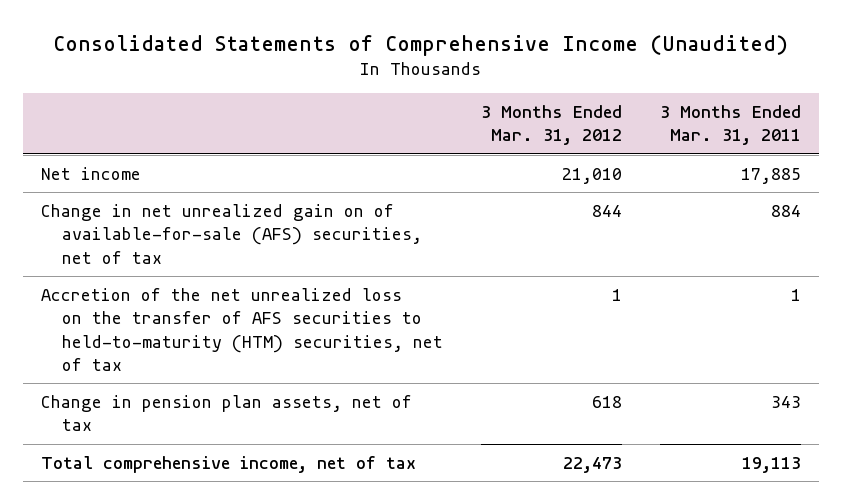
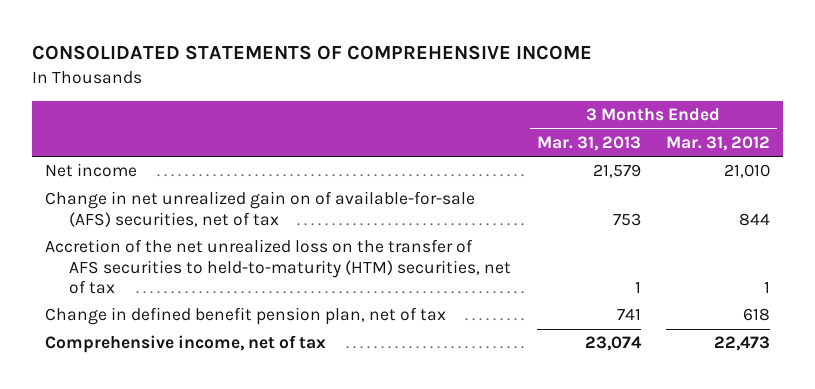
[52,34,788,56] Consolidated Statements of Comprehensive Income (Unaudited) -> [31,45,592,61] CONSOLIDATED STATEMENTS OF COMPREHENSIVE INCOME
[659,105,801,146] 3 Months Ended Mar. 31, 2011 -> none
none -> [536,135,641,151] Mar. 31, 2013
[41,394,413,432] Change in pension plan assets, net of tax -> [44,307,446,326] Change in defined benefit pension plan, net of tax
[41,455,417,473] Total comprehensive income, net of tax -> [44,335,326,354] Comprehensive income, net of tax

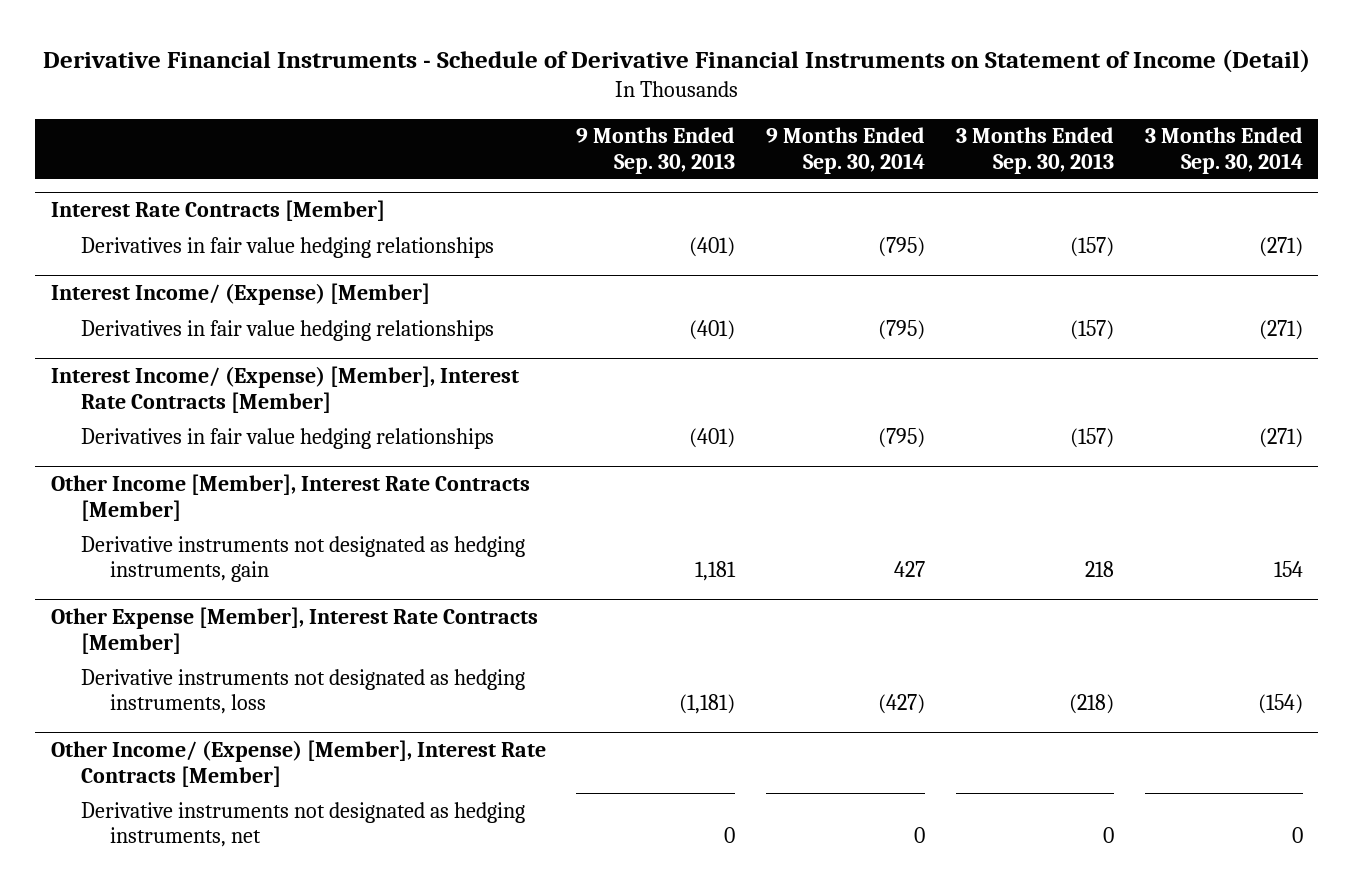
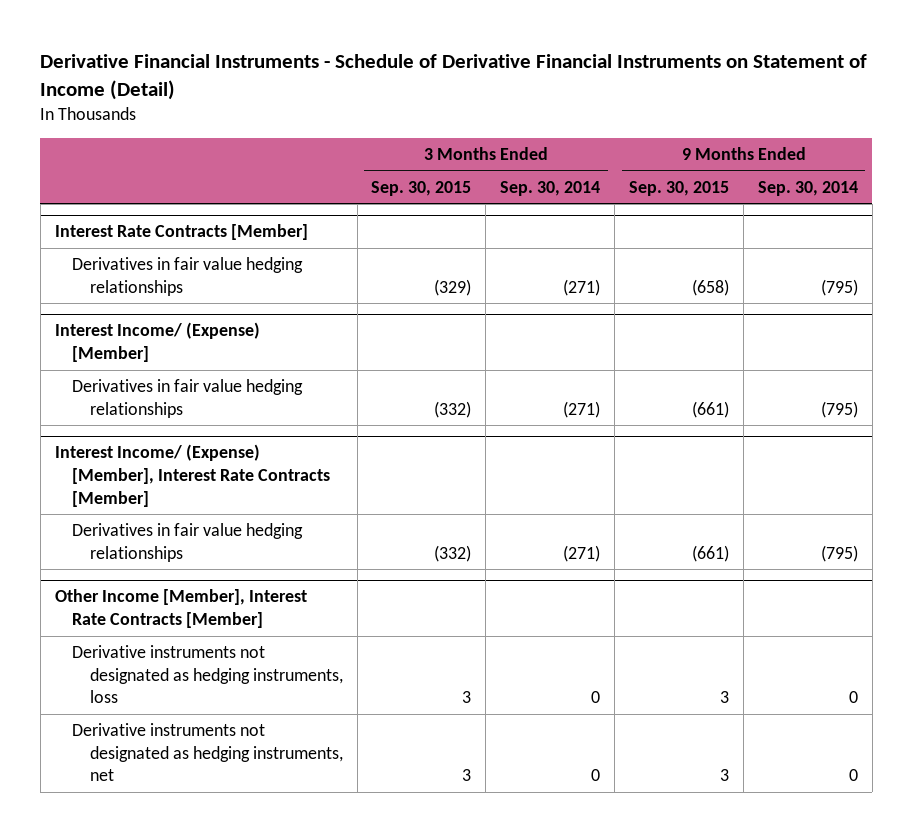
[576,127,736,174] 9 Months Ended Sep. 30, 2013 -> none
[955,127,1114,174] 3 Months Ended Sep. 30, 2013 -> none
none -> [371,180,472,196] Sep. 30, 2015
none -> [629,180,730,196] Sep. 30, 2015
[80,535,525,583] Derivative instruments not designated as hedging instruments, gain -> none
[50,607,538,654] Other Expense [Member], Interest Rate Contracts [Member] -> none
[50,740,546,787] Other Income/ (Expense) [Member], Interest Rate Contracts [Member] -> none
[878,694,926,715] (427) -> [849,691,859,704] 0
[1257,694,1303,715] (154) -> [591,691,601,704] 0

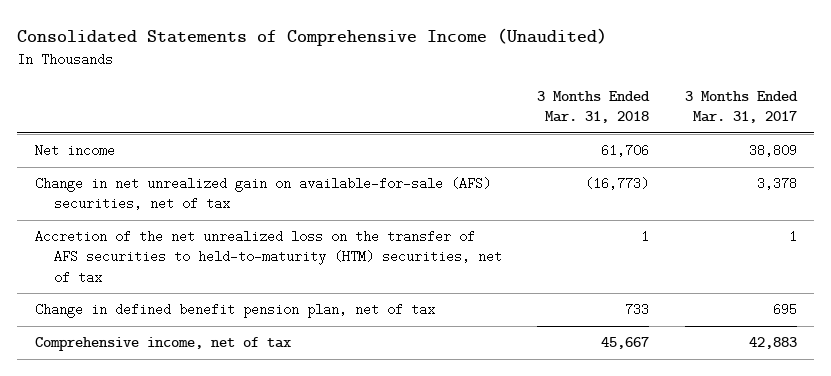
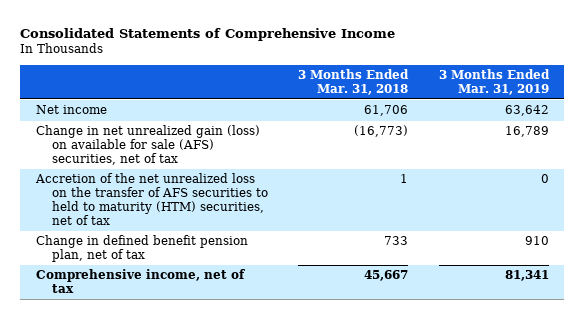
[17,28,608,47] Consolidated Statements of Comprehensive Income (Unaudited) -> [20,27,396,41] Consolidated Statements of Comprehensive Income
[684,90,798,124] 3 Months Ended Mar. 31, 2017 -> none
none -> [439,68,551,95] 3 Months Ended Mar. 31, 2019
[34,177,491,211] Change in net unrealized gain on available-for-sale (AFS) securities, net of tax -> [35,125,260,166] Change in net unrealized gain (loss) on available for sale (AFS) securities, net of tax
[34,230,502,284] Accretion of the net unrealized loss on the transfer of AFS securities to held-to-maturity (HTM) securities, net of tax -> [34,173,268,225] Accretion of the net unrealized loss on the transfer of AFS securities to held to maturity (HTM) securities, net of tax

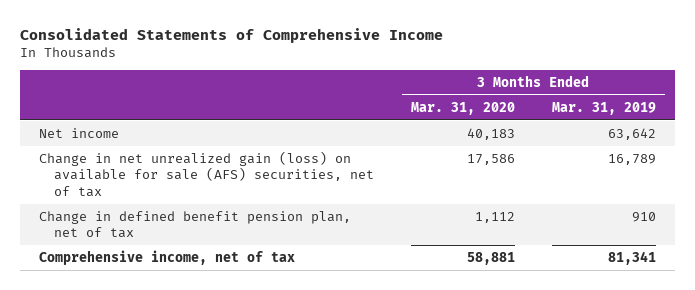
[298,68,410,95] 3 Months Ended Mar. 31, 2018 -> none
none -> [410,101,515,115] Mar. 31, 2020
[34,173,268,225] Accretion of the net unrealized loss on the transfer of AFS securities to held to maturity (HTM) securities, net of tax -> none

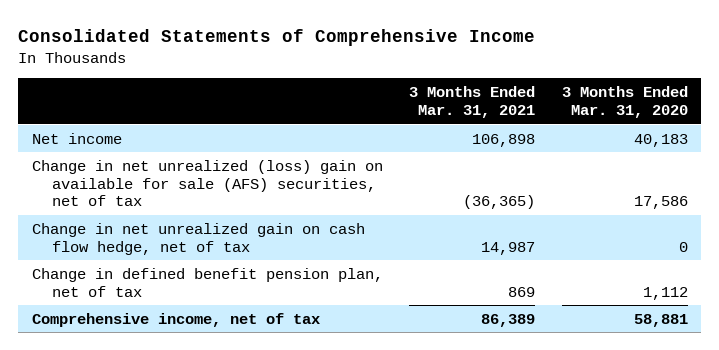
[552,101,657,115] Mar. 31, 2019 -> none
none -> [409,86,536,118] 3 Months Ended Mar. 31, 2021
[38,150,374,197] Change in net unrealized gain (loss) on available for sale (AFS) securities, net of tax -> [31,159,383,207] Change in net unrealized (loss) gain on available for sale (AFS) securities, net of tax
none -> [31,222,365,255] Change in net unrealized gain on cash flow hedge, net of tax

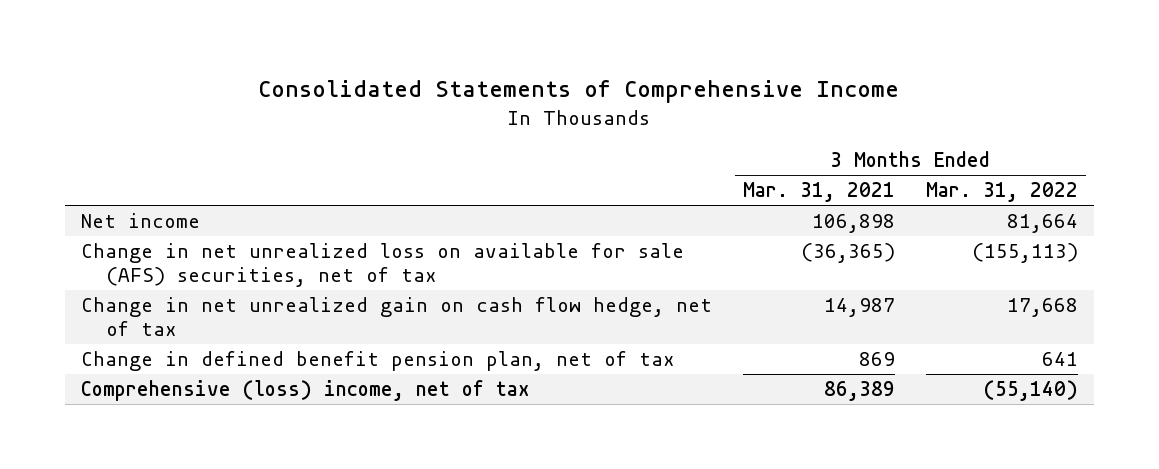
[561,86,688,118] 3 Months Ended Mar. 31, 2020 -> none
none -> [926,182,1079,203] Mar. 31, 2022
[31,159,383,207] Change in net unrealized (loss) gain on available for sale (AFS) securities, net of tax -> [80,243,684,287] Change in net unrealized loss on available for sale (AFS) securities, net of tax
[31,312,320,327] Comprehensive income, net of tax -> [80,380,530,402] Comprehensive (loss) income, net of tax

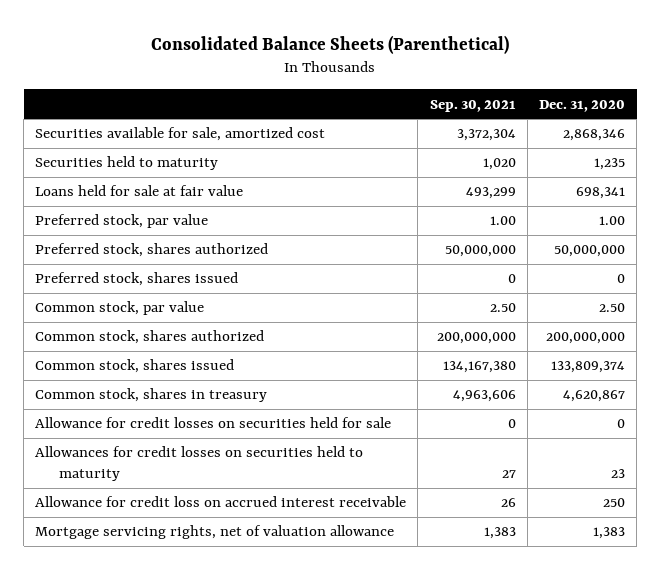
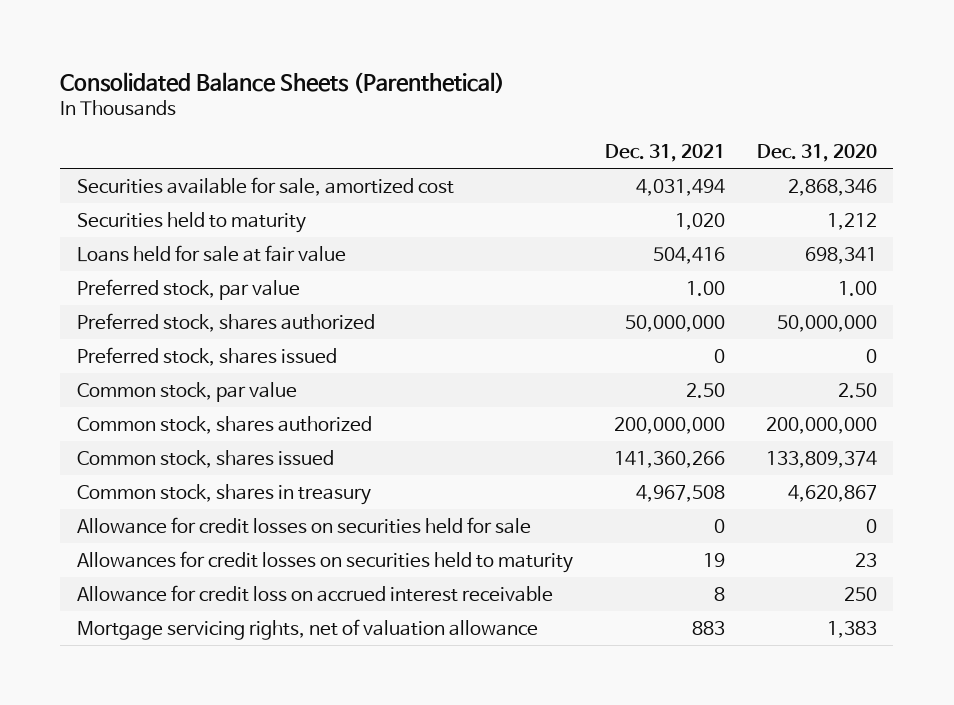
[429,99,516,112] Sep. 30, 2021 -> none
none -> [604,144,725,163] Dec. 31, 2021
[593,158,625,171] 1,235 -> [827,212,878,230] 1,212

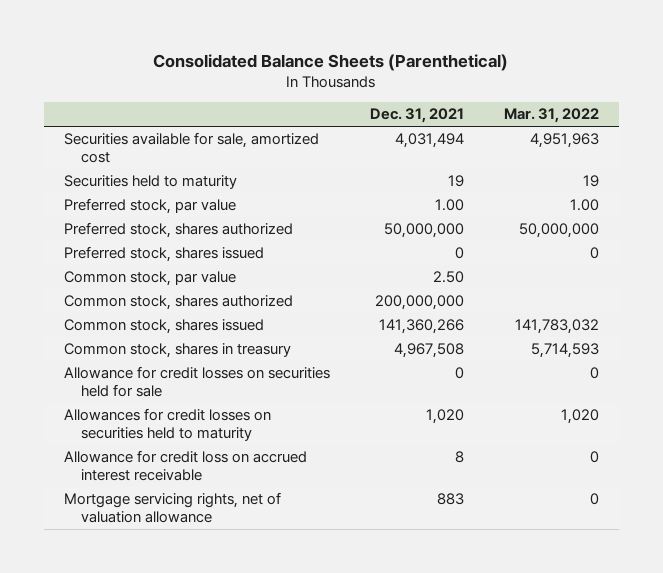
[757,144,878,163] Dec. 31, 2020 -> none
none -> [503,108,599,124] Mar. 31, 2022
[76,244,346,262] Loans held for sale at fair value -> none
[674,212,725,230] 1,020 -> [447,175,464,188] 19
[702,552,725,567] 19 -> [425,409,464,425] 1,020

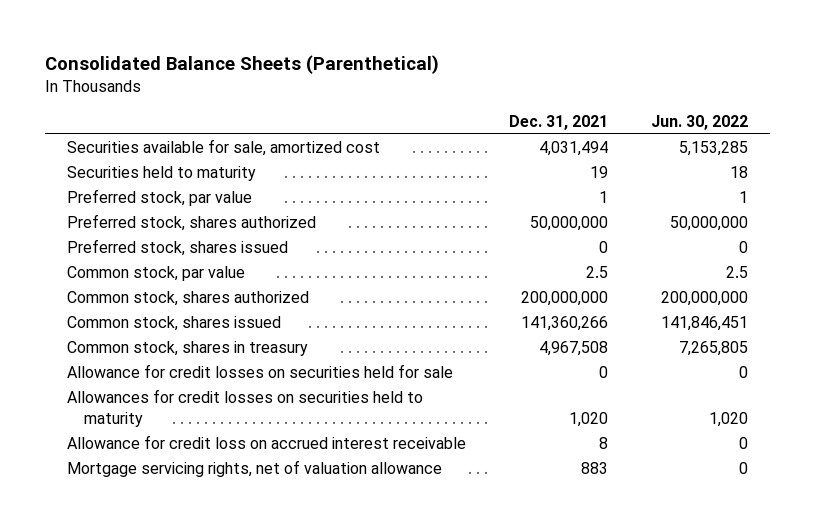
[503,108,599,124] Mar. 31, 2022 -> none
none -> [651,114,749,130] Jun. 30, 2022
[434,199,464,212] 1.00 -> [599,191,609,204] 1
[432,271,464,284] 2.50 -> [586,266,609,279] 2.5

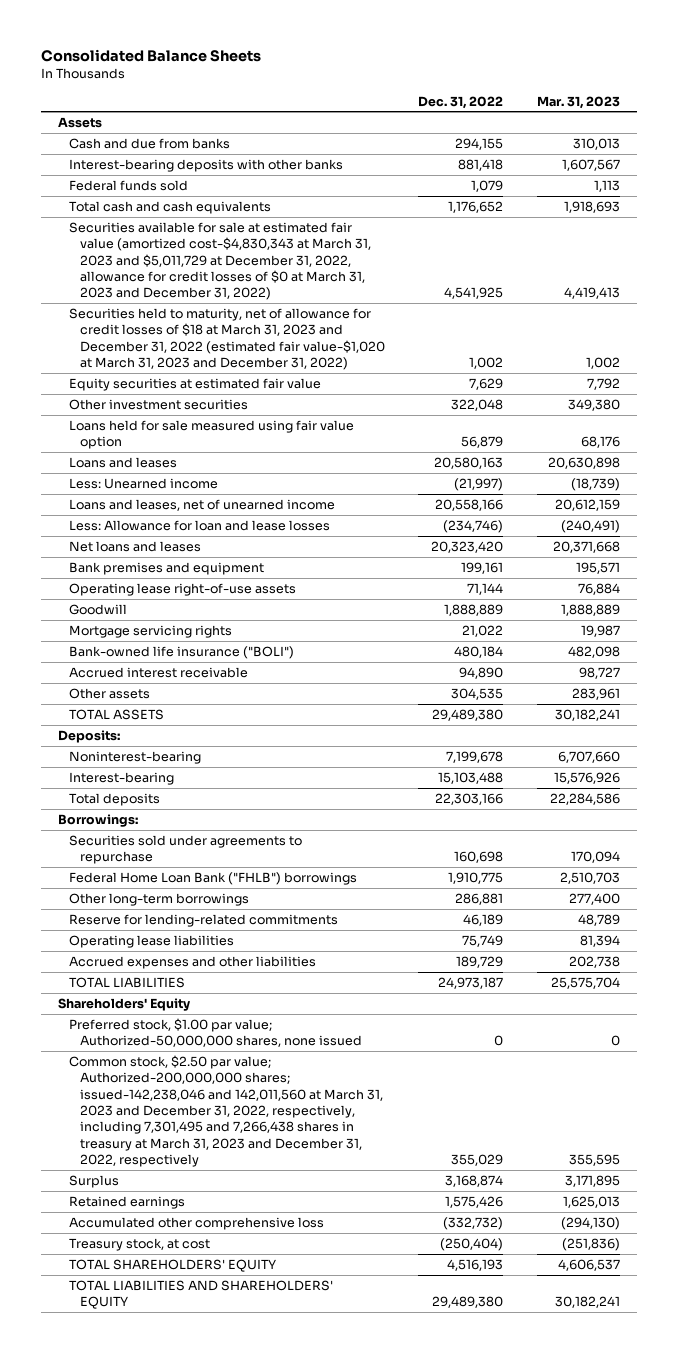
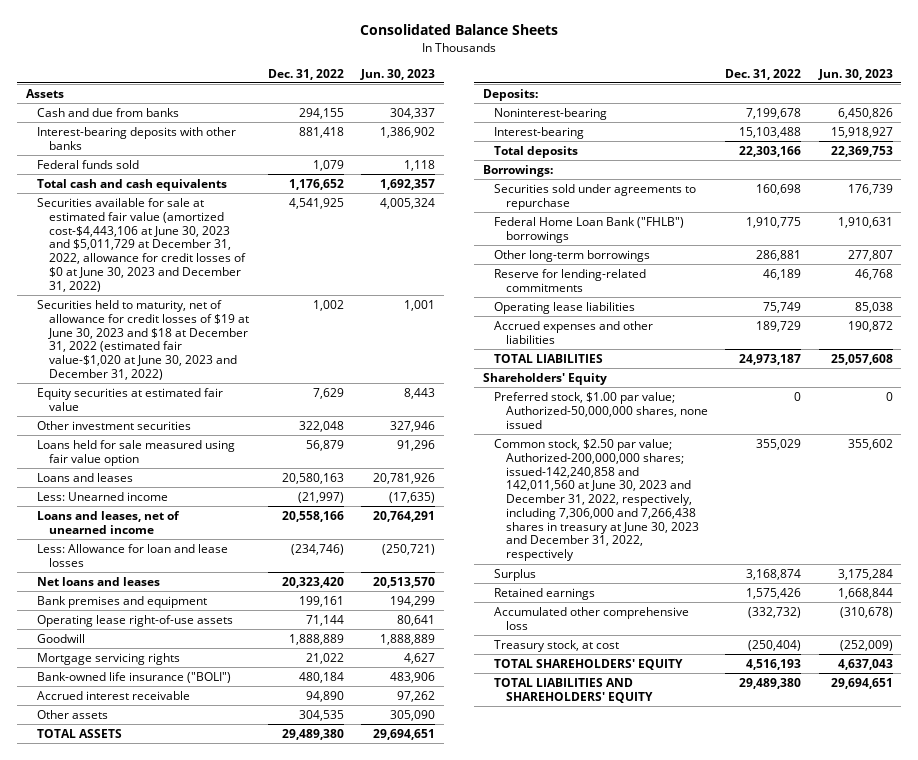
[537,95,621,109] Mar. 31, 2023 -> none
none -> [360,68,436,80] Jun. 30, 2023
[68,221,371,301] Securities available for sale at estimated fair value (amortized cost-$4,830,343 at March 31, 2023 and $5,011,729 at December 31, 2022, allowance for credit losses of $0 at March 31, 2023 and December 31, 2022) -> [37,197,246,292] Securities available for sale at estimated fair value (amortized cost-$4,443,106 at June 30, 2023 and $5,011,729 at December 31, 2022, allowance for credit losses of $0 at June 30, 2023 and December 31, 2022)
[68,307,385,371] Securities held to maturity, net of allowance for credit losses of $18 at March 31, 2023 and December 31, 2022 (estimated fair value-$1,020 at March 31, 2023 and December 31, 2022) -> [37,299,249,380] Securities held to maturity, net of allowance for credit losses of $19 at June 30, 2023 and $18 at December 31, 2022 (estimated fair value-$1,020 at June 30, 2023 and December 31, 2022)
[68,1054,383,1168] Common stock, $2.50 par value; Authorized-200,000,000 shares; issued-142,238,046 and 142,011,560 at March 31, 2023 and December 31, 2022, respectively, including 7,301,495 and 7,266,438 shares in treasury at March 31, 2023 and December 31, 2022, respectively -> [494,438,699,562] Common stock, $2.50 par value; Authorized-200,000,000 shares; issued-142,240,858 and 142,011,560 at June 30, 2023 and December 31, 2022, respectively, including 7,306,000 and 7,266,438 shares in treasury at June 30, 2023 and December 31, 2022, respectively

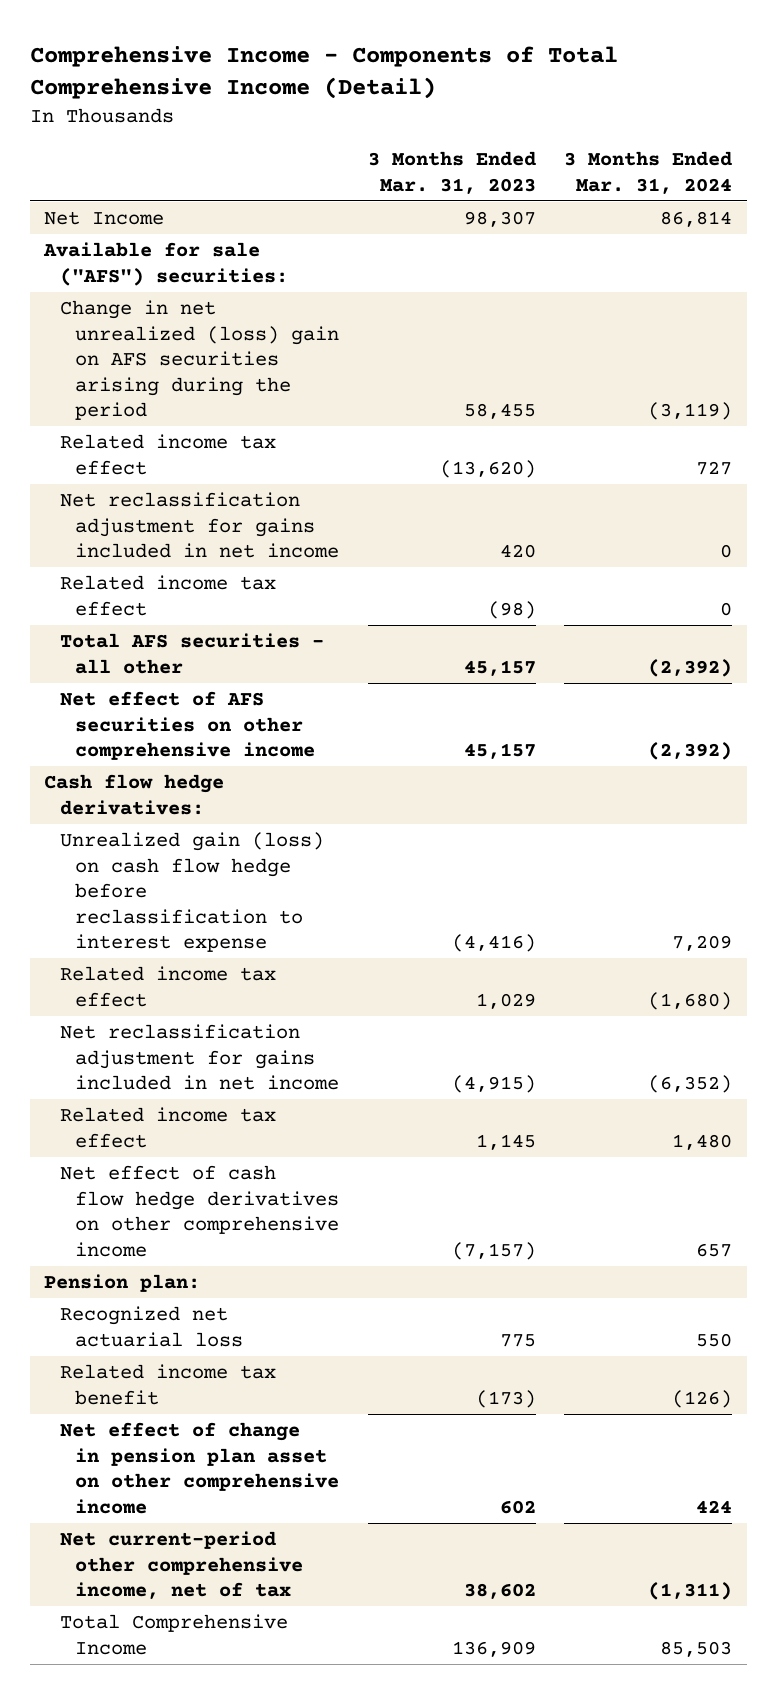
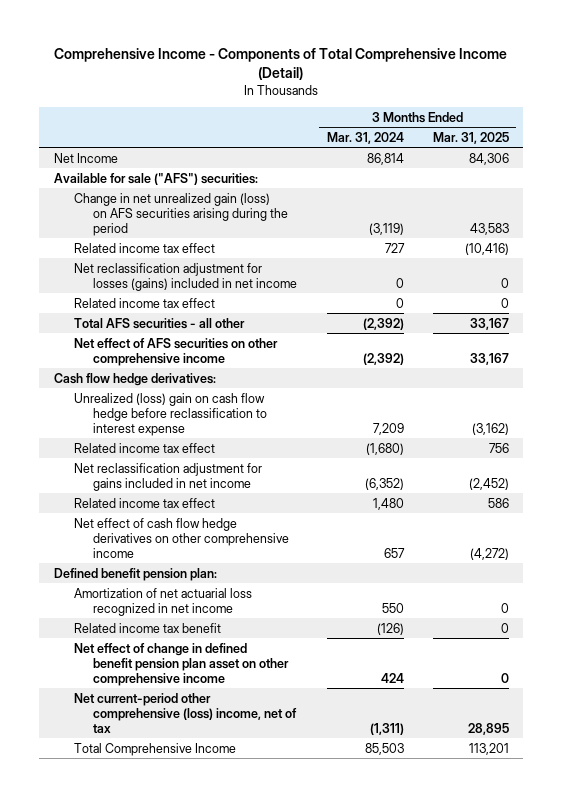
[367,150,536,194] 3 Months Ended Mar. 31, 2023 -> none
none -> [432,131,509,144] Mar. 31, 2025
[59,300,339,421] Change in net unrealized (loss) gain on AFS securities arising during the period -> [73,192,289,236] Change in net unrealized gain (loss) on AFS securities arising during the period
[59,492,339,559] Net reclassification adjustment for gains included in net income -> [73,262,298,291] Net reclassification adjustment for losses (gains) included in net income
[59,832,324,953] Unrealized gain (loss) on cash flow hedge before reclassification to interest expense -> [73,392,268,436] Unrealized (loss) gain on cash flow hedge before reclassification to interest expense
[44,1274,201,1293] Pension plan: -> [53,567,217,581] Defined benefit pension plan:
[59,1306,243,1347] Recognized net actuarial loss -> [73,587,252,616] Amortization of net actuarial loss recognized in net income
[59,1422,339,1514] Net effect of change in pension plan asset on other comprehensive income -> [73,642,290,686] Net effect of change in defined benefit pension plan asset on other comprehensive income
[59,1531,303,1600] Net current-period other comprehensive income, net of tax -> [73,692,298,733] Net current-period other comprehensive (loss) income, net of tax

